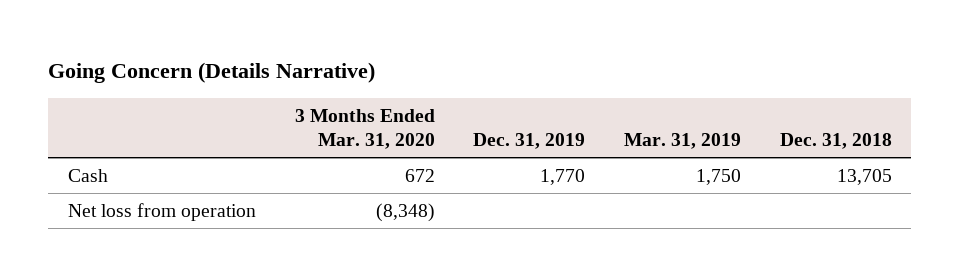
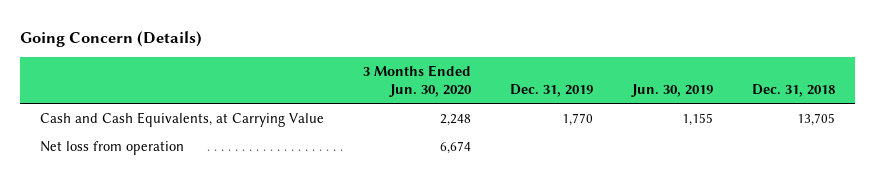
[48,62,376,84] Going Concern (Details Narrative) -> [20,30,203,47] Going Concern (Details)
[294,108,435,149] 3 Months Ended Mar. 31, 2020 -> none
[624,132,742,149] Mar. 31, 2019 -> none
none -> [362,65,472,97] 3 Months Ended Jun. 30, 2020
none -> [631,83,714,97] Jun. 30, 2019
[67,168,108,182] Cash -> [39,111,324,127] Cash and Cash Equivalents, at Carrying Value

